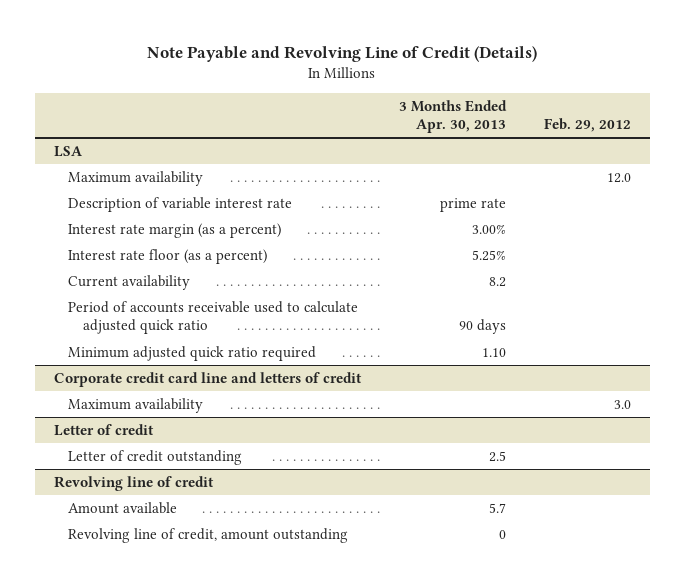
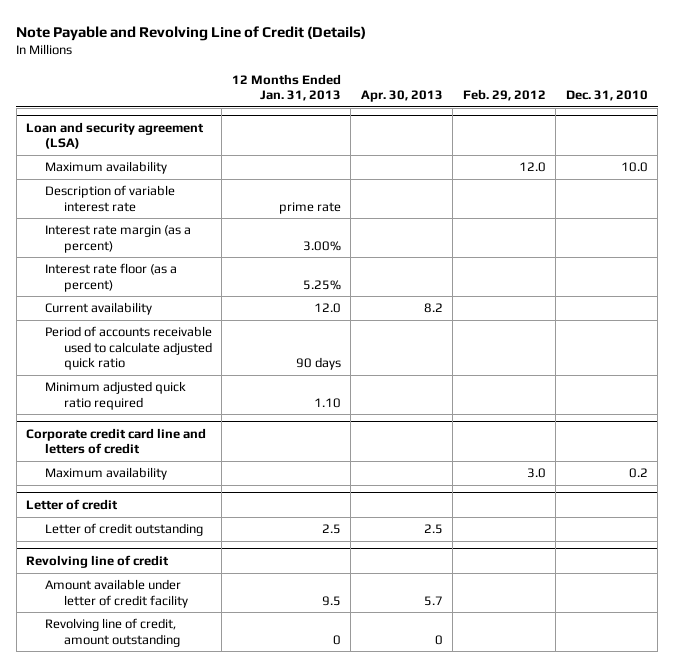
[398,99,507,133] 3 Months Ended Apr. 30, 2013 -> none
none -> [231,73,341,101] 12 Months Ended Jan. 31, 2013
none -> [360,89,443,102] Apr. 30, 2013
none -> [565,89,648,101] Dec. 31, 2010
[53,145,83,157] LSA -> [26,121,205,150] Loan and security agreement (LSA)
[68,501,178,514] Amount available -> [45,579,188,608] Amount available under letter of credit facility

